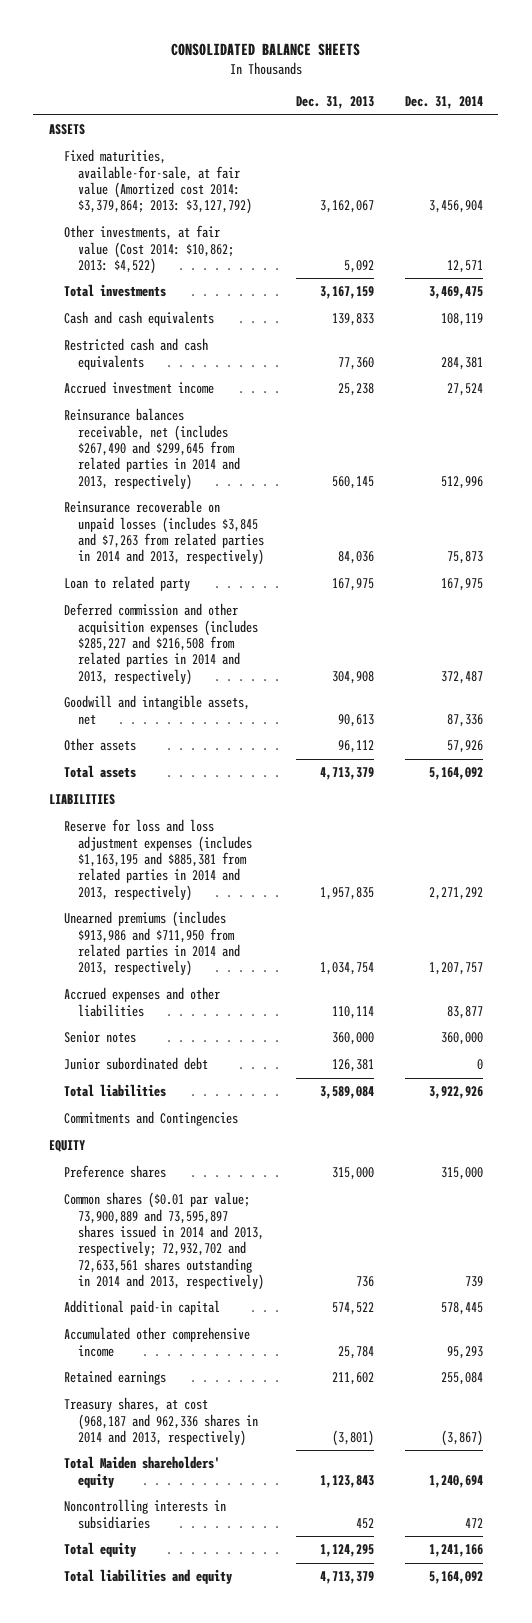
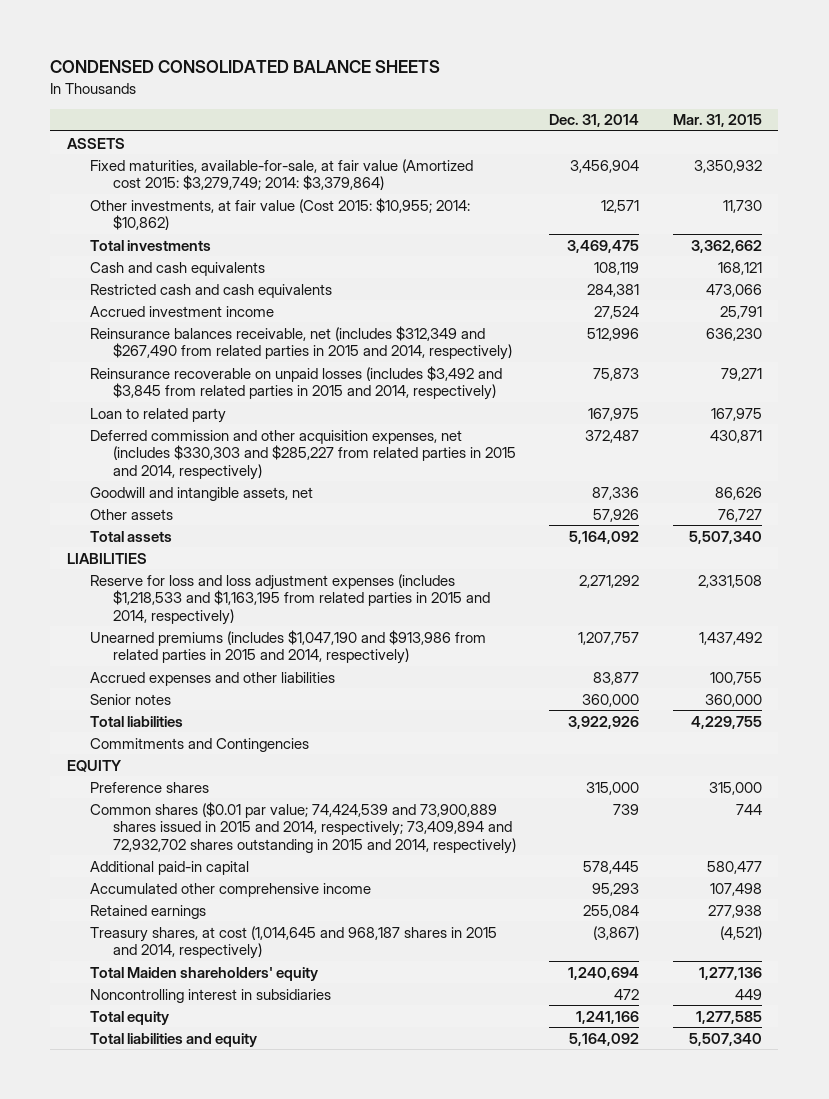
[170,42,360,56] CONSOLIDATED BALANCE SHEETS -> [50,60,441,74] CONDENSED CONSOLIDATED BALANCE SHEETS
[295,96,374,110] Dec. 31, 2013 -> none
none -> [672,114,762,128] Mar. 31, 2015
[63,149,253,215] Fixed maturities, available-for-sale, at fair value (Amortized cost 2014: $3,379,864; 2013: $3,127,792) -> [89,158,473,191] Fixed maturities, available-for-sale, at fair value (Amortized cost 2015: $3,279,749; 2014: $3,379,864)
[63,225,235,274] Other investments, at fair value (Cost 2014: $10,862; 2013: $4,522) -> [89,197,470,231] Other investments, at fair value (Cost 2015: $10,955; 2014: $10,862)
[63,408,241,490] Reinsurance balances receivable, net (includes $267,490 and $299,645 from related parties in 2014 and 2013, respectively) -> [89,325,512,361] Reinsurance balances receivable, net (includes $312,349 and $267,490 from related parties in 2015 and 2014, respectively)
[63,500,265,566] Reinsurance recoverable on unpaid losses (includes $3,845 and $7,263 from related parties in 2014 and 2013, respectively) -> [89,365,502,401] Reinsurance recoverable on unpaid losses (includes $3,492 and $3,845 from related parties in 2015 and 2014, respectively)
[63,603,259,685] Deferred commission and other acquisition expenses (includes $285,227 and $216,508 from related parties in 2014 and 2013, respectively) -> [89,429,516,480] Deferred commission and other acquisition expenses, net (includes $330,303 and $285,227 from related parties in 2015 and 2014, respectively)
[63,819,253,901] Reserve for loss and loss adjustment expenses (includes $1,163,195 and $885,381 from related parties in 2014 and 2013, respectively) -> [89,573,490,625] Reserve for loss and loss adjustment expenses (includes $1,218,533 and $1,163,195 from related parties in 2015 and 2014, respectively)
[63,911,241,977] Unearned premiums (includes $913,986 and $711,950 from related parties in 2014 and 2013, respectively) -> [89,629,486,665] Unearned premiums (includes $1,047,190 and $913,986 from related parties in 2015 and 2014, respectively)
[63,1057,208,1071] Junior subordinated debt -> none
[63,1192,265,1290] Common shares ($0.01 par value; 73,900,889 and 73,595,897 shares issued in 2014 and 2013, respectively; 72,932,702 and 72,633,561 shares outstanding in 2014 and 2013, respectively) -> [89,801,516,854] Common shares ($0.01 par value; 74,424,539 and 73,900,889 shares issued in 2015 and 2014, respectively; 73,409,894 and 72,932,702 shares outstanding in 2015 and 2014, respectively)
[63,1397,259,1446] Treasury shares, at cost (968,187 and 962,336 shares in 2014 and 2013, respectively) -> [89,925,497,960] Treasury shares, at cost (1,014,645 and 968,187 shares in 2015 and 2014, respectively)
[63,1499,226,1529] Noncontrolling interests in subsidiaries -> [89,988,331,1003] Noncontrolling interest in subsidiaries

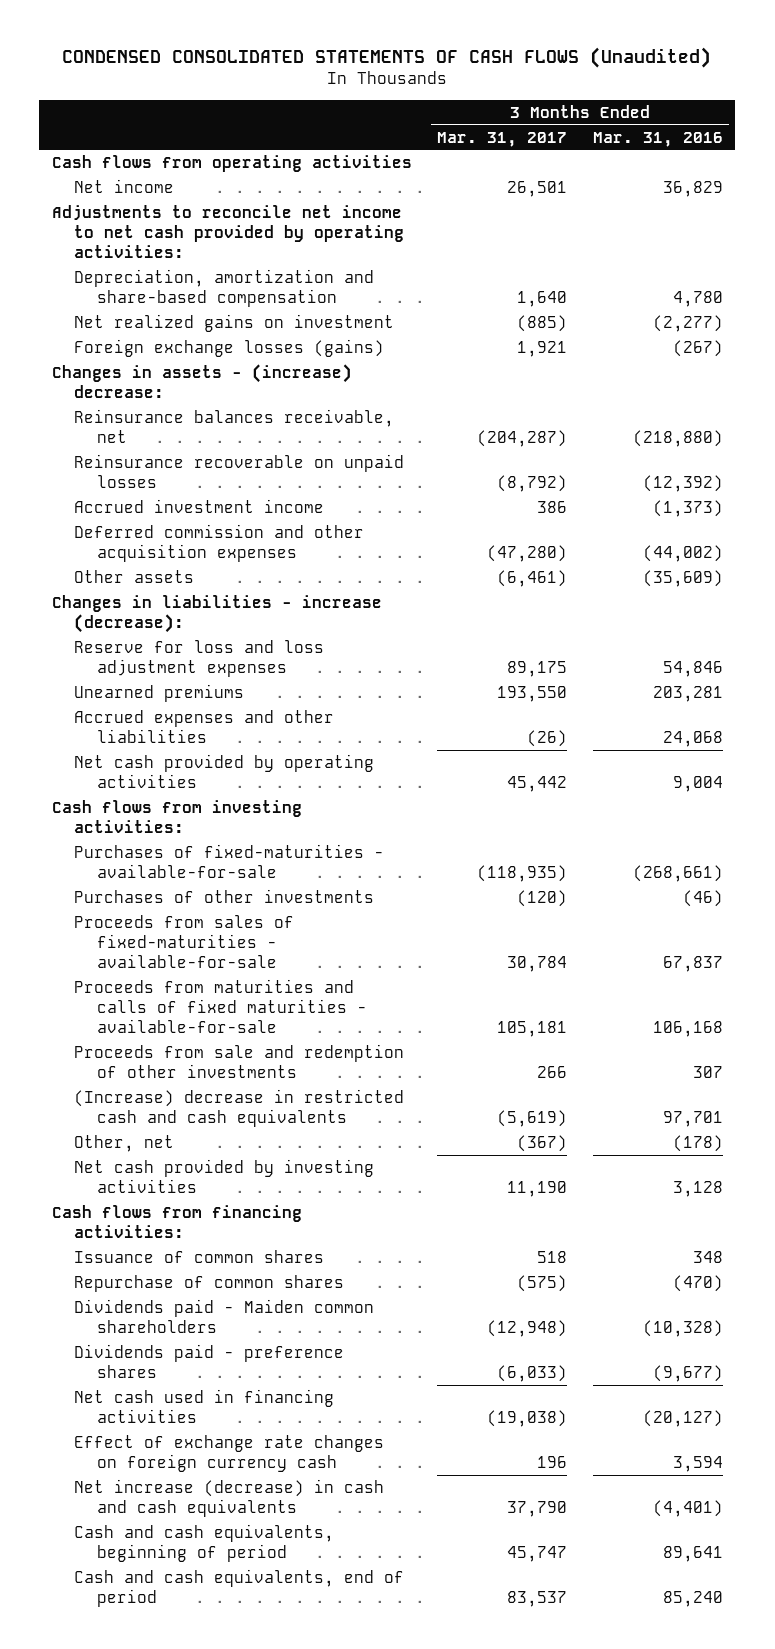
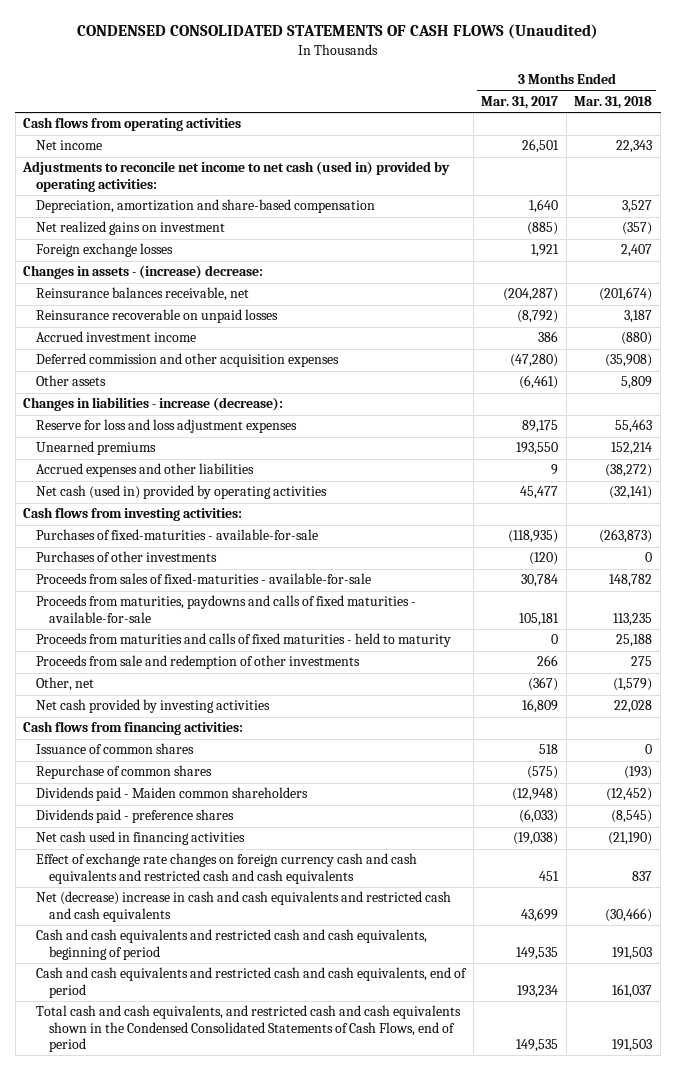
[592,131,723,147] Mar. 31, 2016 -> none
none -> [574,95,653,109] Mar. 31, 2018
[51,204,405,259] Adjustments to reconcile net income to net cash provided by operating activities: -> [22,161,451,192] Adjustments to reconcile net income to net cash (used in) provided by operating activities:
[74,338,385,357] Foreign exchange losses (gains) -> [35,243,173,258] Foreign exchange losses
[527,729,568,747] (26) -> [551,464,559,476] 9
[74,753,375,788] Net cash provided by operating activities -> [35,485,327,500] Net cash (used in) provided by operating activities
[507,775,568,792] 45,442 -> [520,486,559,500] 45,477
[74,978,367,1034] Proceeds from maturities and calls of fixed maturities - available-for-sale -> [35,595,416,623] Proceeds from maturities, paydowns and calls of fixed maturities - available-for-sale
none -> [35,633,451,648] Proceeds from maturities and calls of fixed maturities - held to maturity
[74,1088,405,1127] (Increase) decrease in restricted cash and cash equivalents -> none
[507,1180,568,1197] 11,190 -> [522,699,559,714] 16,809
[74,1434,385,1472] Effect of exchange rate changes on foreign currency cash -> [35,853,417,884] Effect of exchange rate changes on foreign currency cash and cash equivalents and restricted cash and cash equivalents
[537,1455,568,1468] 196 -> [539,870,560,881] 451
[74,1478,385,1517] Net increase (decrease) in cash and cash equivalents -> [35,891,451,922] Net (decrease) increase in cash and cash equivalents and restricted cash and cash equivalents
[507,1500,568,1517] 37,790 -> [521,907,559,922] 43,699
[74,1523,335,1562] Cash and cash equivalents, beginning of period -> [35,929,427,960] Cash and cash equivalents and restricted cash and cash equivalents, beginning of period
[507,1545,568,1562] 45,747 -> [516,946,559,960] 149,535
[74,1568,405,1607] Cash and cash equivalents, end of period -> [35,967,467,998] Cash and cash equivalents and restricted cash and cash equivalents, end of period
[507,1590,568,1607] 83,537 -> [517,984,559,998] 193,234
none -> [35,1005,461,1052] Total cash and cash equivalents, and restricted cash and cash equivalents shown in the Condensed Consolidated Statements of Cash Flows, end of period

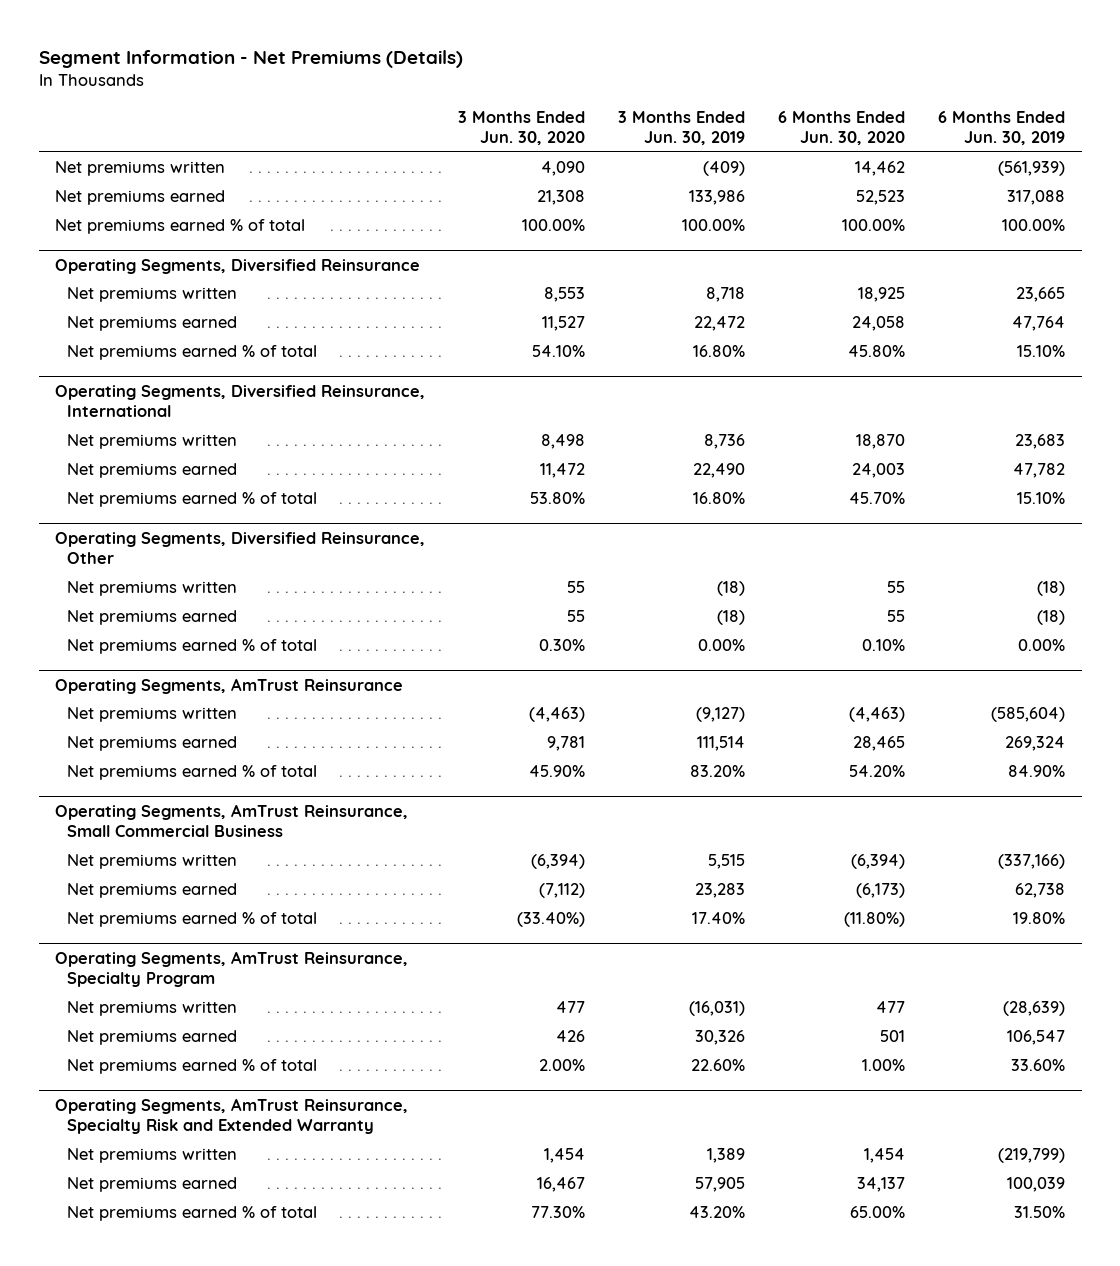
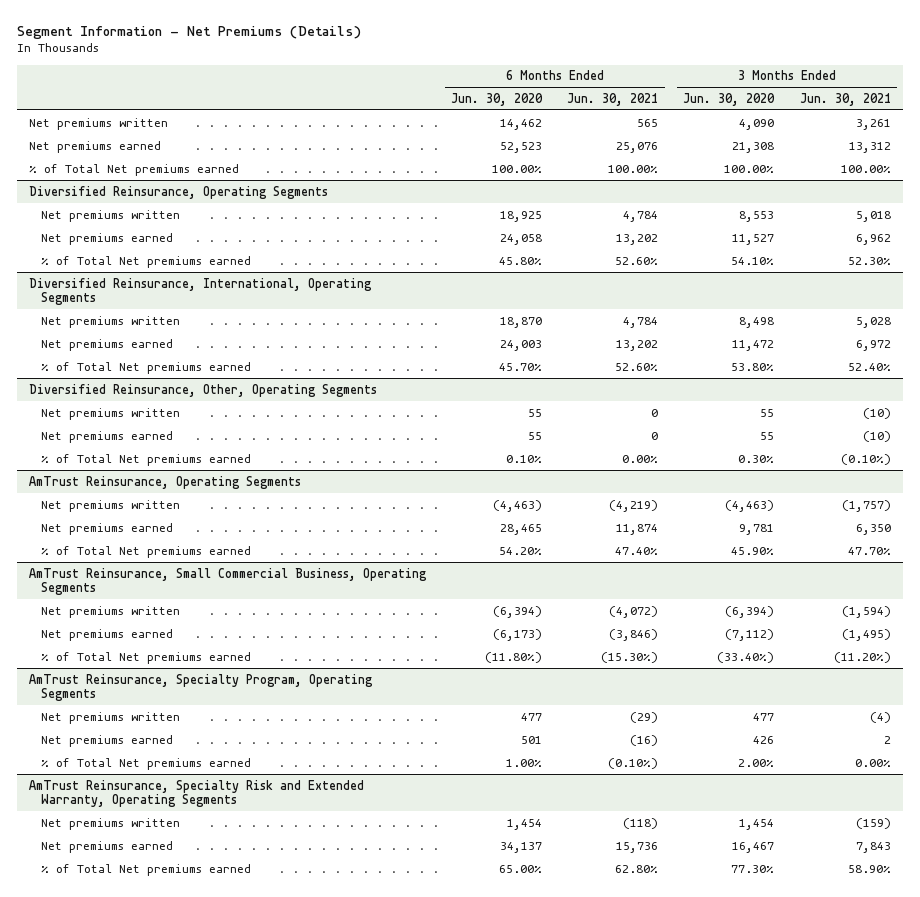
[618,110,746,146] 3 Months Ended Jun. 30, 2019 -> none
[938,110,1066,146] 6 Months Ended Jun. 30, 2019 -> none
none -> [567,92,659,106] Jun. 30, 2021
none -> [799,92,891,106] Jun. 30, 2021
[55,219,306,235] Net premiums earned % of total -> [29,163,240,176] % of Total Net premiums earned
[55,258,421,274] Operating Segments, Diversified Reinsurance -> [29,185,329,199] Diversified Reinsurance, Operating Segments
[66,345,317,361] Net premiums earned % of total -> [41,255,252,268] % of Total Net premiums earned
[55,384,426,418] Operating Segments, Diversified Reinsurance, International -> [29,277,373,305] Diversified Reinsurance, International, Operating Segments
[66,492,317,508] Net premiums earned % of total -> [41,361,252,374] % of Total Net premiums earned
[55,531,426,565] Operating Segments, Diversified Reinsurance, Other -> [29,383,378,397] Diversified Reinsurance, Other, Operating Segments
[66,639,317,655] Net premiums earned % of total -> [41,453,252,466] % of Total Net premiums earned
[55,677,404,694] Operating Segments, AmTrust Reinsurance -> [29,475,302,489] AmTrust Reinsurance, Operating Segments
[66,765,317,781] Net premiums earned % of total -> [41,545,252,558] % of Total Net premiums earned
[55,803,409,838] Operating Segments, AmTrust Reinsurance, Small Commercial Business -> [29,567,428,595] AmTrust Reinsurance, Small Commercial Business, Operating Segments
[66,912,317,928] Net premiums earned % of total -> [41,651,252,664] % of Total Net premiums earned
[55,950,409,988] Operating Segments, AmTrust Reinsurance, Specialty Program -> [29,673,374,701] AmTrust Reinsurance, Specialty Program, Operating Segments
[66,1059,317,1075] Net premiums earned % of total -> [41,757,252,770] % of Total Net premiums earned
[55,1097,409,1135] Operating Segments, AmTrust Reinsurance, Specialty Risk and Extended Warranty -> [29,779,365,807] AmTrust Reinsurance, Specialty Risk and Extended Warranty, Operating Segments
[66,1206,317,1222] Net premiums earned % of total -> [41,863,252,876] % of Total Net premiums earned

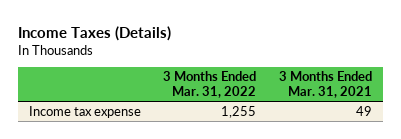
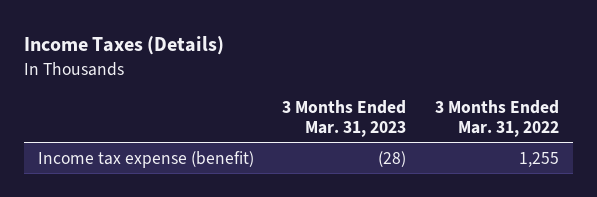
[278,71,372,99] 3 Months Ended Mar. 31, 2021 -> none
none -> [282,99,407,138] 3 Months Ended Mar. 31, 2023
[29,105,142,118] Income tax expense -> [38,150,255,168] Income tax expense (benefit)

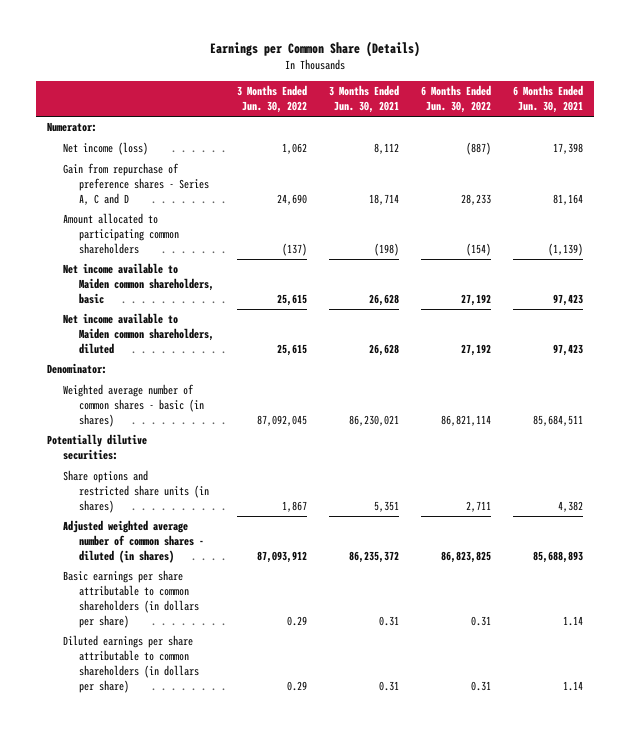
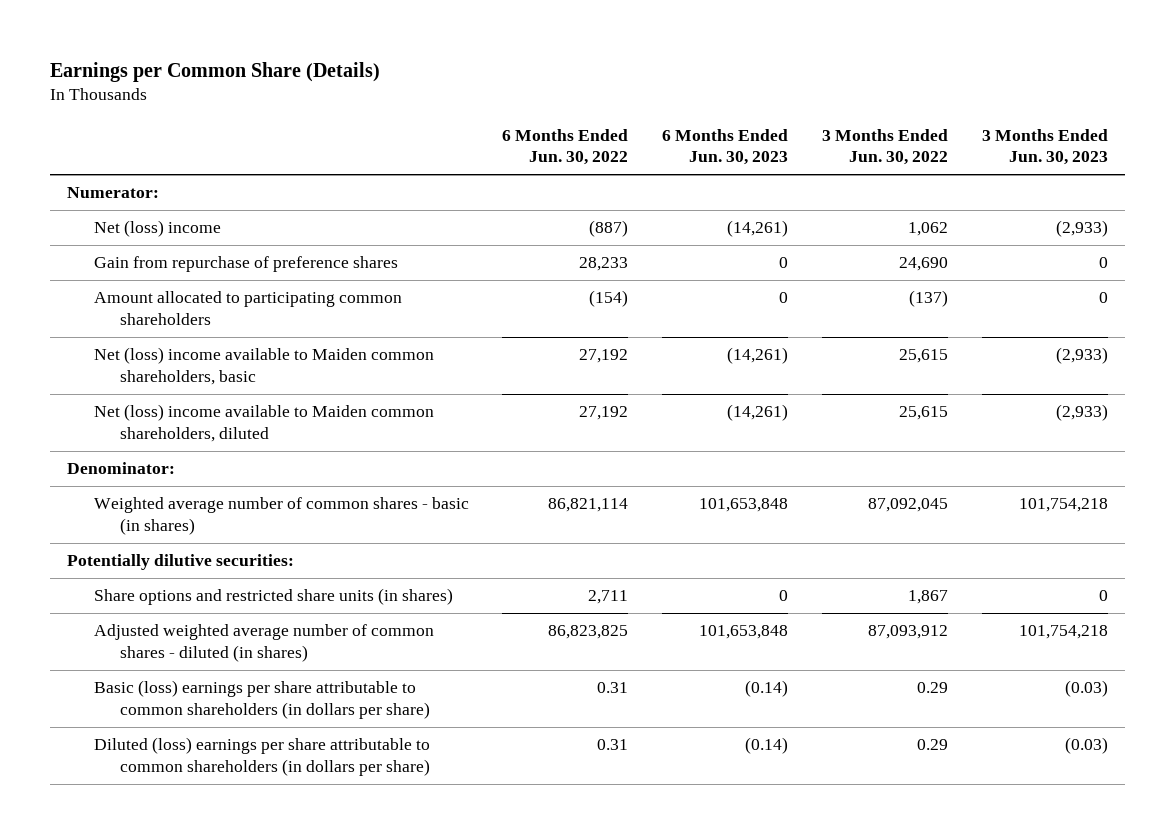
[328,84,399,113] 3 Months Ended Jun. 30, 2021 -> none
[512,84,583,113] 6 Months Ended Jun. 30, 2021 -> none
none -> [662,128,789,166] 6 Months Ended Jun. 30, 2023
none -> [982,128,1109,166] 3 Months Ended Jun. 30, 2023
[63,142,149,156] Net income (loss) -> [93,220,221,238] Net (loss) income
[63,163,210,206] Gain from repurchase of preference shares - Series A, C and D -> [93,256,398,273] Gain from repurchase of preference shares
[63,263,215,305] Net income available to Maiden common shareholders, basic -> [93,347,434,385] Net (loss) income available to Maiden common shareholders, basic
[63,313,215,355] Net income available to Maiden common shareholders, diluted -> [93,404,434,442] Net (loss) income available to Maiden common shareholders, diluted
[63,570,200,629] Basic earnings per share attributable to common shareholders (in dollars per share) -> [93,680,431,719] Basic (loss) earnings per share attributable to common shareholders (in dollars per share)
[63,635,200,694] Diluted earnings per share attributable to common shareholders (in dollars per share) -> [93,737,431,776] Diluted (loss) earnings per share attributable to common shareholders (in dollars per share)

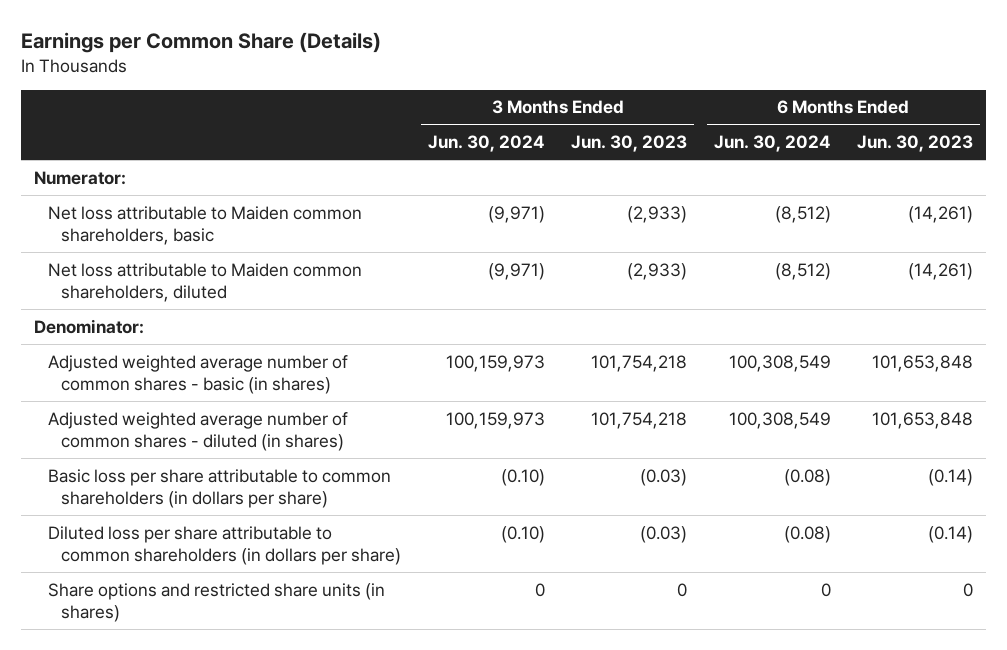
[502,128,629,166] 6 Months Ended Jun. 30, 2022 -> none
[822,128,949,166] 3 Months Ended Jun. 30, 2022 -> none
none -> [427,135,545,153] Jun. 30, 2024
none -> [713,135,831,153] Jun. 30, 2024
[93,220,221,238] Net (loss) income -> none
[93,256,398,273] Gain from repurchase of preference shares -> none
[93,291,402,325] Amount allocated to participating common shareholders -> none
[93,347,434,385] Net (loss) income available to Maiden common shareholders, basic -> [47,205,362,245] Net loss attributable to Maiden common shareholders, basic
[93,404,434,442] Net (loss) income available to Maiden common shareholders, diluted -> [47,262,362,302] Net loss attributable to Maiden common shareholders, diluted
[67,554,295,571] Potentially dilutive securities: -> none
[93,497,469,535] Weighted average number of common shares - basic (in shares) -> [47,354,348,394] Adjusted weighted average number of common shares - basic (in shares)
[93,680,431,719] Basic (loss) earnings per share attributable to common shareholders (in dollars per share) -> [47,468,391,508] Basic loss per share attributable to common shareholders (in dollars per share)
[93,737,431,776] Diluted (loss) earnings per share attributable to common shareholders (in dollars per share) -> [47,525,402,565] Diluted loss per share attributable to common shareholders (in dollars per share)
[93,588,453,606] Share options and restricted share units (in shares) -> [47,582,385,622] Share options and restricted share units (in shares)

